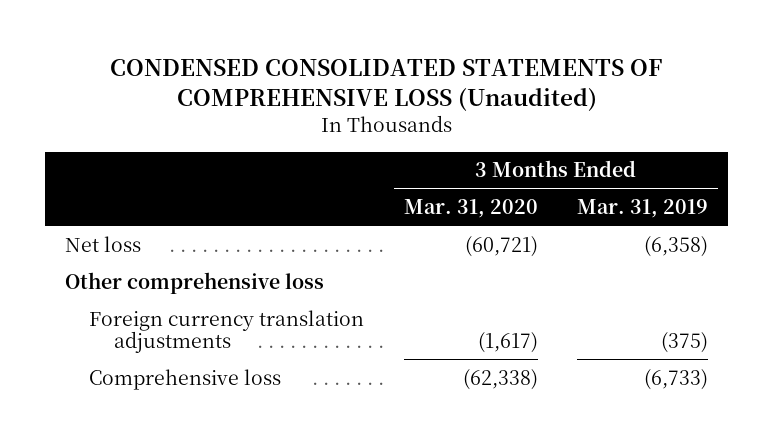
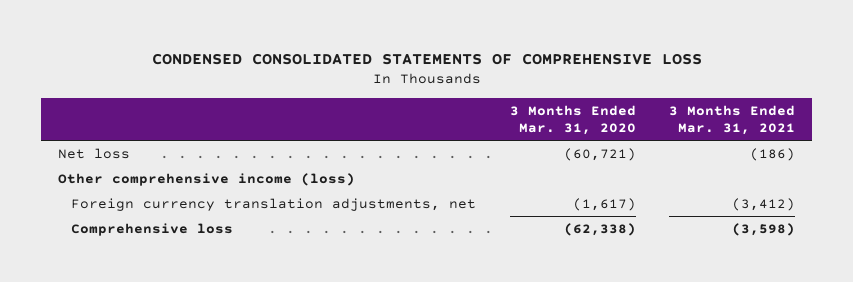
[109,58,663,111] CONDENSED CONSOLIDATED STATEMENTS OF COMPREHENSIVE LOSS (Unaudited) -> [151,52,702,65] CONDENSED CONSOLIDATED STATEMENTS OF COMPREHENSIVE LOSS
[577,199,709,219] Mar. 31, 2019 -> none
none -> [669,105,796,136] 3 Months Ended Mar. 31, 2021
[65,271,325,294] Other comprehensive loss -> [57,173,355,187] Other comprehensive income (loss)
[89,309,365,353] Foreign currency translation adjustments -> [71,198,477,212] Foreign currency translation adjustments, net

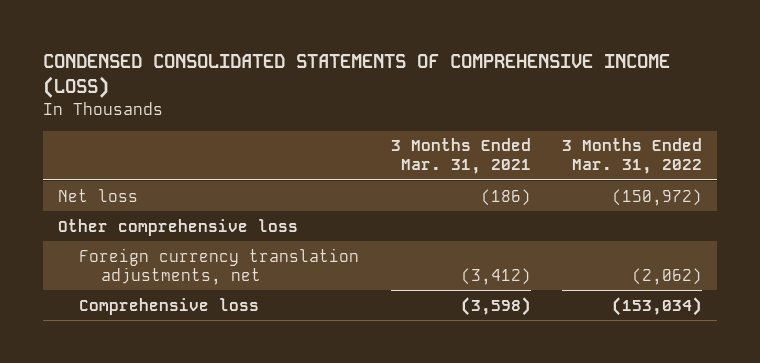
[151,52,702,65] CONDENSED CONSOLIDATED STATEMENTS OF COMPREHENSIVE LOSS -> [42,53,670,98] CONDENSED CONSOLIDATED STATEMENTS OF COMPREHENSIVE INCOME (LOSS)
[509,105,636,136] 3 Months Ended Mar. 31, 2020 -> none
none -> [561,138,702,175] 3 Months Ended Mar. 31, 2022
[57,173,355,187] Other comprehensive income (loss) -> [58,218,299,236] Other comprehensive loss

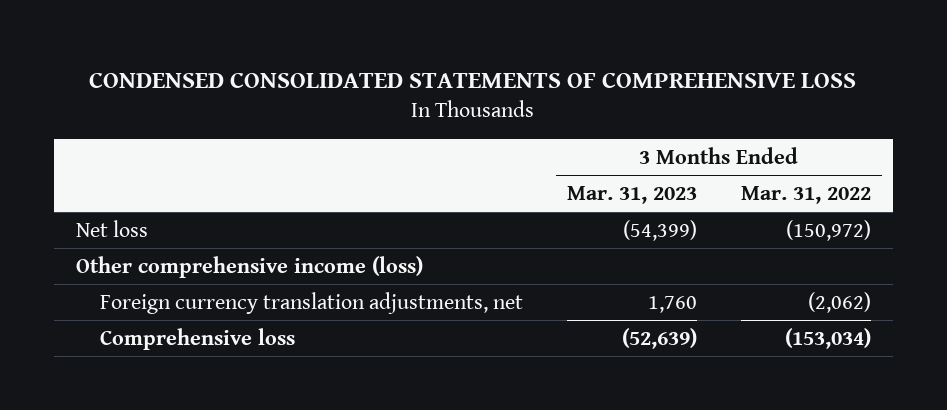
[42,53,670,98] CONDENSED CONSOLIDATED STATEMENTS OF COMPREHENSIVE INCOME (LOSS) -> [89,71,857,88] CONDENSED CONSOLIDATED STATEMENTS OF COMPREHENSIVE LOSS
[390,138,531,175] 3 Months Ended Mar. 31, 2021 -> none
none -> [567,185,698,204] Mar. 31, 2023
[58,218,299,236] Other comprehensive loss -> [75,255,423,278] Other comprehensive income (loss)

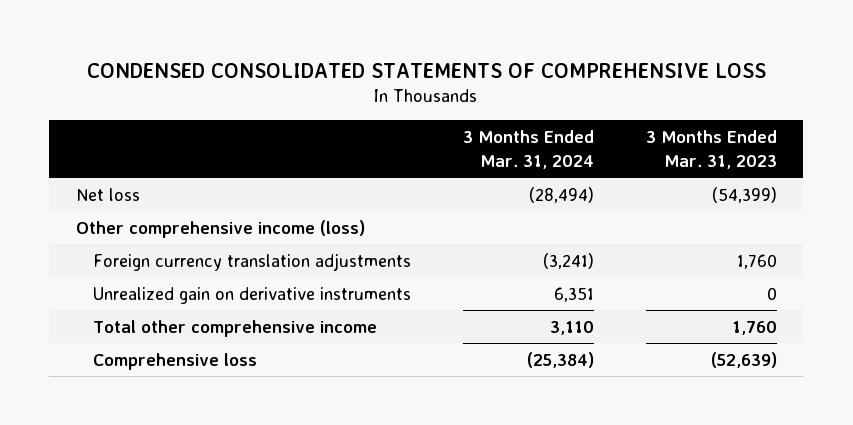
[741,185,872,204] Mar. 31, 2022 -> none
none -> [462,130,594,169] 3 Months Ended Mar. 31, 2024
[100,291,524,314] Foreign currency translation adjustments, net -> [92,252,411,271] Foreign currency translation adjustments
none -> [92,286,411,304] Unrealized gain on derivative instruments
none -> [92,319,377,337] Total other comprehensive income

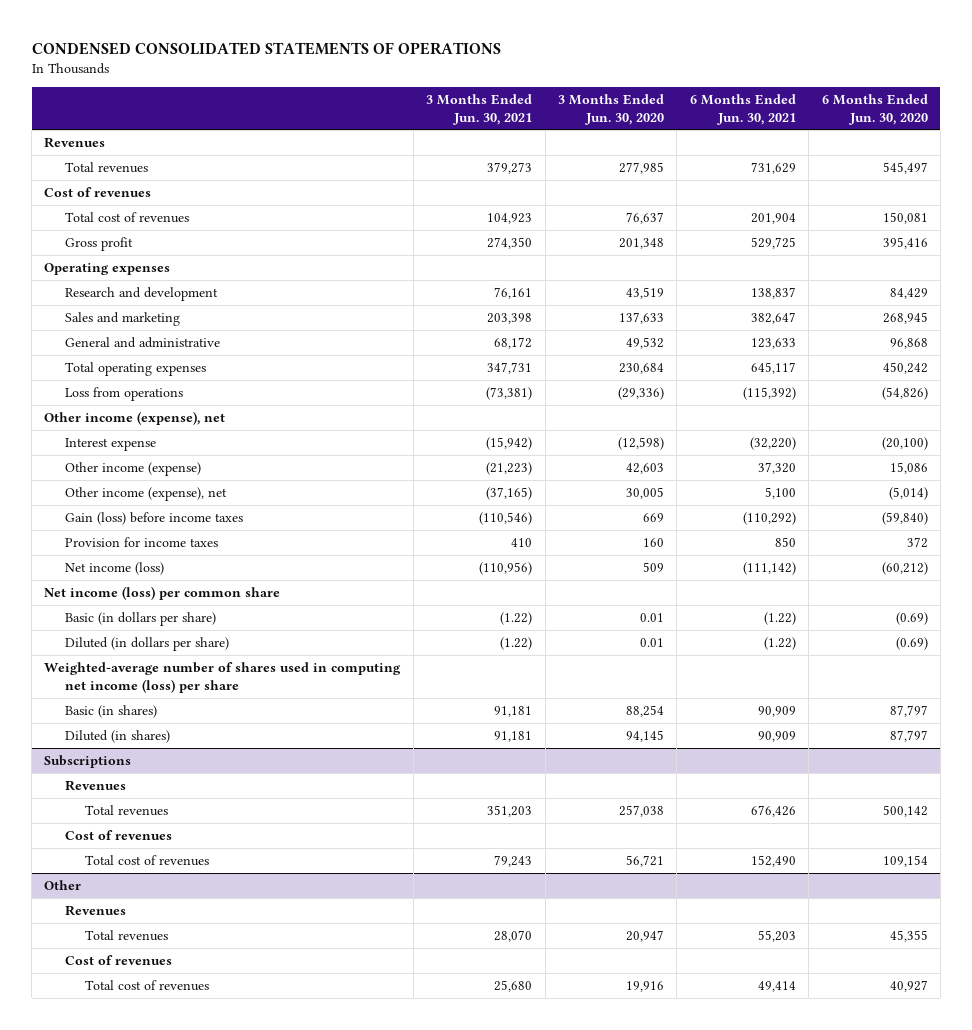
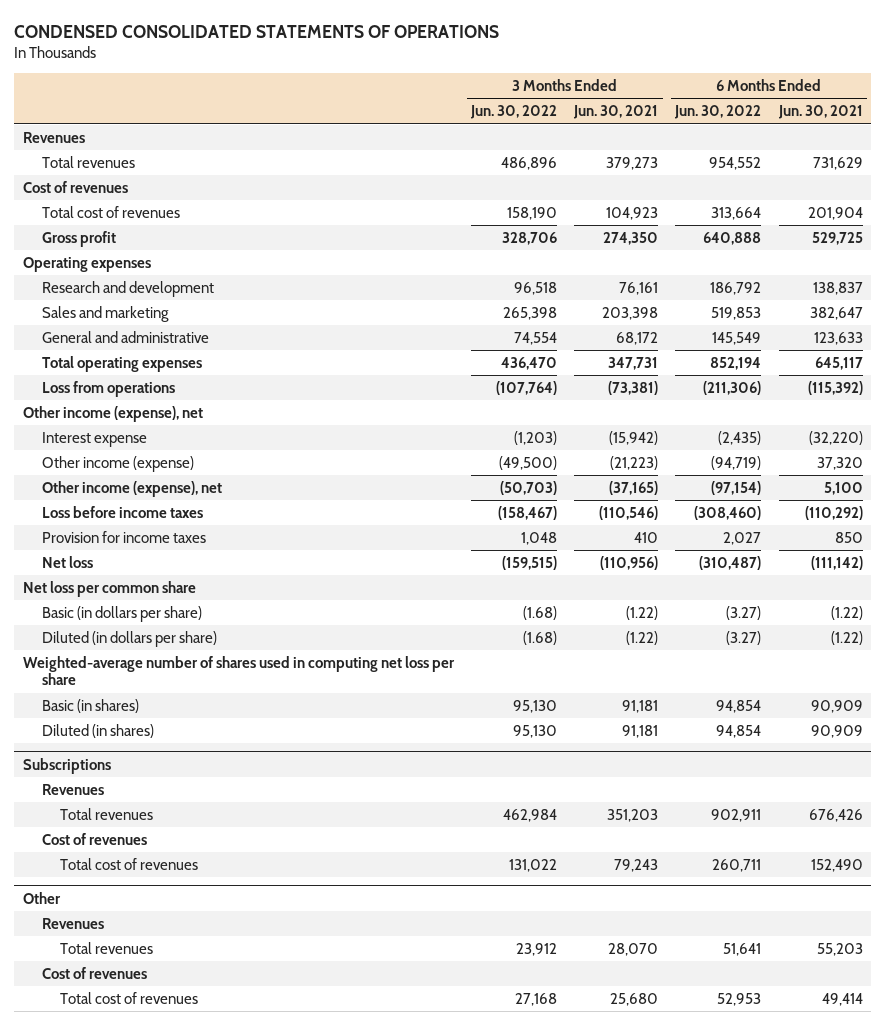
[558,93,665,125] 3 Months Ended Jun. 30, 2020 -> none
[821,93,928,125] 6 Months Ended Jun. 30, 2020 -> none
none -> [470,105,558,120] Jun. 30, 2022
none -> [674,105,762,120] Jun. 30, 2022
[64,511,243,525] Gain (loss) before income taxes -> [41,505,203,518] Loss before income taxes
[64,561,164,575] Net income (loss) -> [41,555,93,568] Net loss
[44,585,281,600] Net income (loss) per common share -> [23,580,197,597] Net loss per common share
[44,661,402,693] Weighted-average number of shares used in computing net income (loss) per share -> [23,655,456,686] Weighted-average number of shares used in computing net loss per share

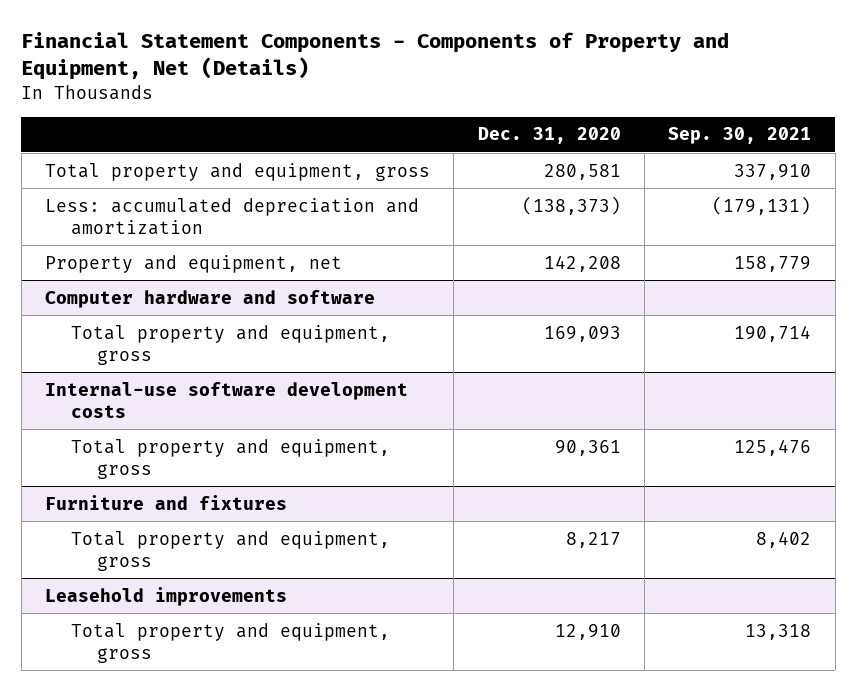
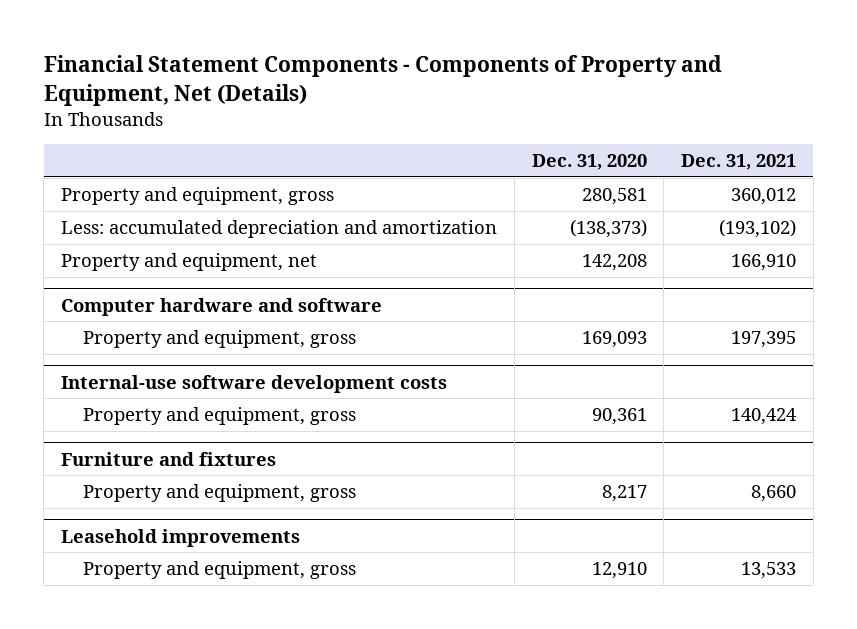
[668,127,812,145] Sep. 30, 2021 -> none
none -> [680,153,796,170] Dec. 31, 2021
[44,162,430,181] Total property and equipment, gross -> [61,186,335,205] Property and equipment, gross
[70,324,390,365] Total property and equipment, gross -> [82,329,356,348] Property and equipment, gross
[70,438,390,479] Total property and equipment, gross -> [82,406,356,425] Property and equipment, gross
[70,530,390,571] Total property and equipment, gross -> [82,483,356,502] Property and equipment, gross
[70,622,390,663] Total property and equipment, gross -> [82,560,356,579] Property and equipment, gross

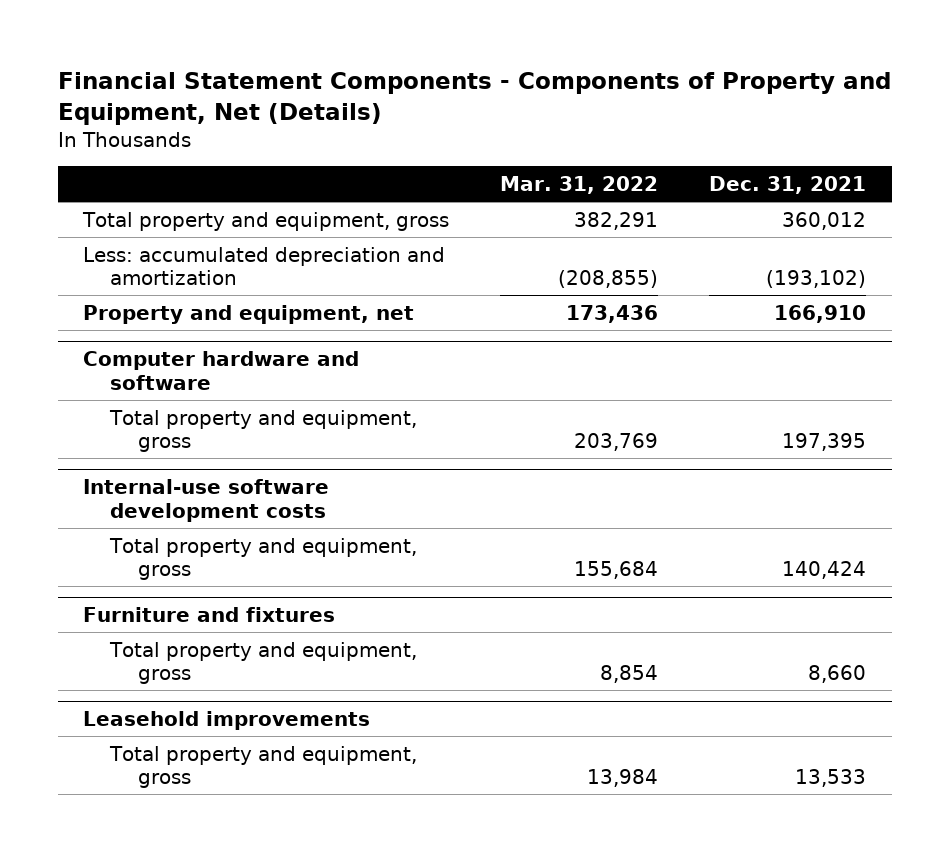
[531,153,647,170] Dec. 31, 2020 -> none
none -> [500,176,659,195] Mar. 31, 2022
[61,186,335,205] Property and equipment, gross -> [82,211,450,231] Total property and equipment, gross
[82,329,356,348] Property and equipment, gross -> [109,409,418,453] Total property and equipment, gross
[82,406,356,425] Property and equipment, gross -> [109,537,418,581] Total property and equipment, gross
[82,483,356,502] Property and equipment, gross -> [109,641,418,685] Total property and equipment, gross
[82,560,356,579] Property and equipment, gross -> [109,745,418,789] Total property and equipment, gross

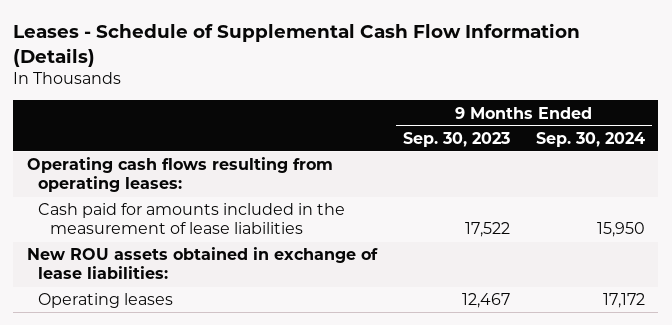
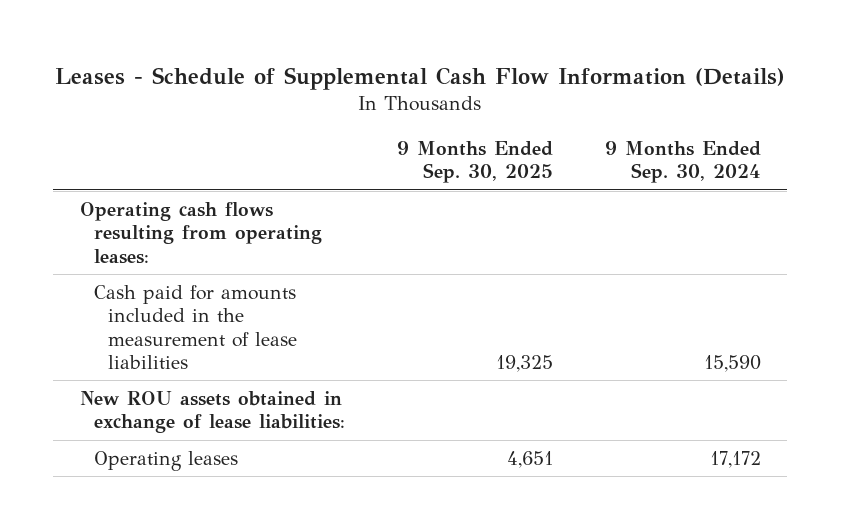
[402,131,510,147] Sep. 30, 2023 -> none
none -> [396,140,553,184] 9 Months Ended Sep. 30, 2025
[597,222,646,238] 15,950 -> [704,354,762,372] 15,590

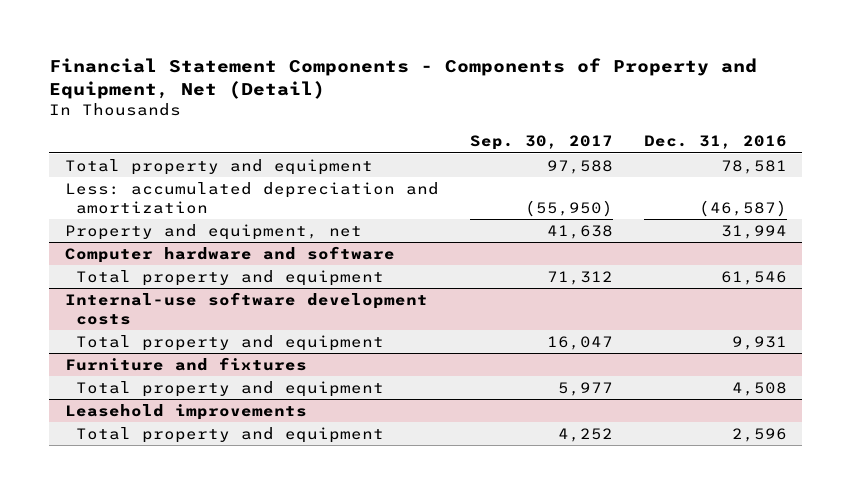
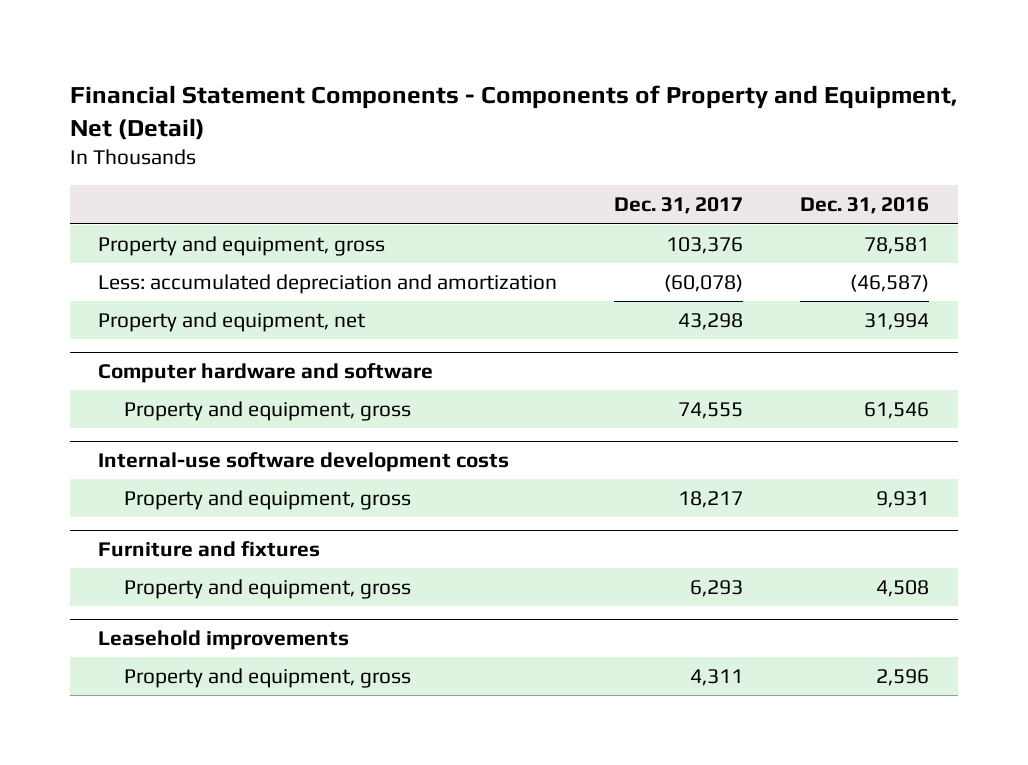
[469,135,613,151] Sep. 30, 2017 -> none
none -> [614,197,744,215] Dec. 31, 2017
[64,158,373,175] Total property and equipment -> [98,236,386,257] Property and equipment, gross
[76,269,385,286] Total property and equipment -> [124,401,412,422] Property and equipment, gross
[76,334,385,351] Total property and equipment -> [124,490,412,511] Property and equipment, gross
[76,380,385,397] Total property and equipment -> [124,579,412,600] Property and equipment, gross
[76,426,385,443] Total property and equipment -> [124,668,412,689] Property and equipment, gross

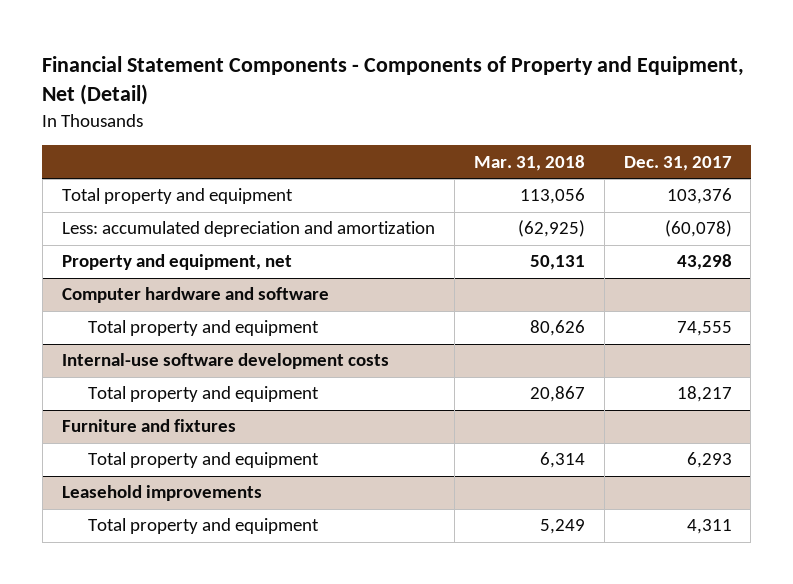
[800,197,930,215] Dec. 31, 2016 -> none
none -> [473,154,585,171] Mar. 31, 2018
[98,236,386,257] Property and equipment, gross -> [61,188,293,205] Total property and equipment
[124,401,412,422] Property and equipment, gross -> [88,320,320,337] Total property and equipment
[124,490,412,511] Property and equipment, gross -> [88,386,320,403] Total property and equipment
[124,579,412,600] Property and equipment, gross -> [88,452,320,469] Total property and equipment
[124,668,412,689] Property and equipment, gross -> [88,518,320,535] Total property and equipment

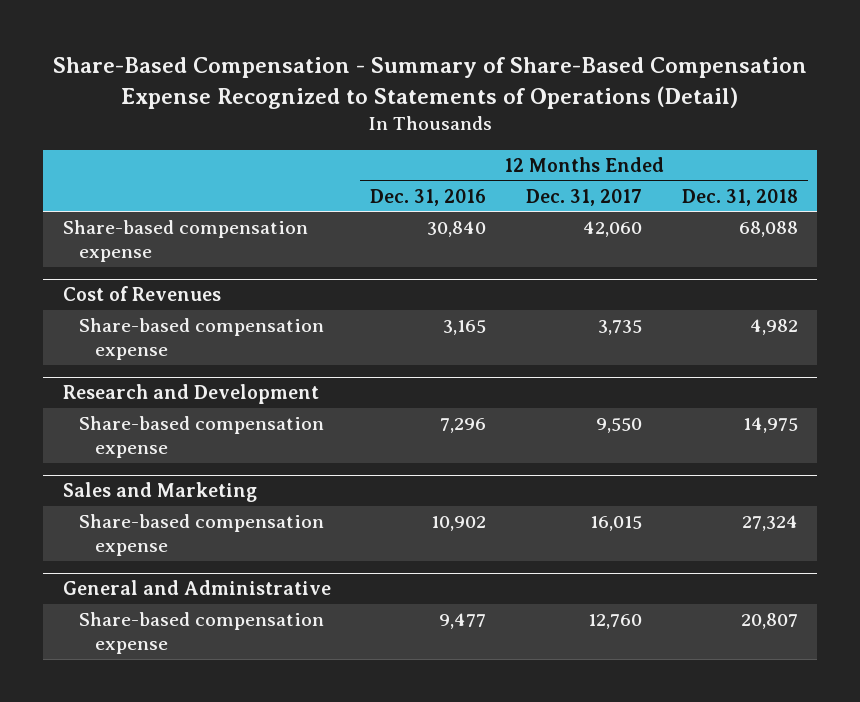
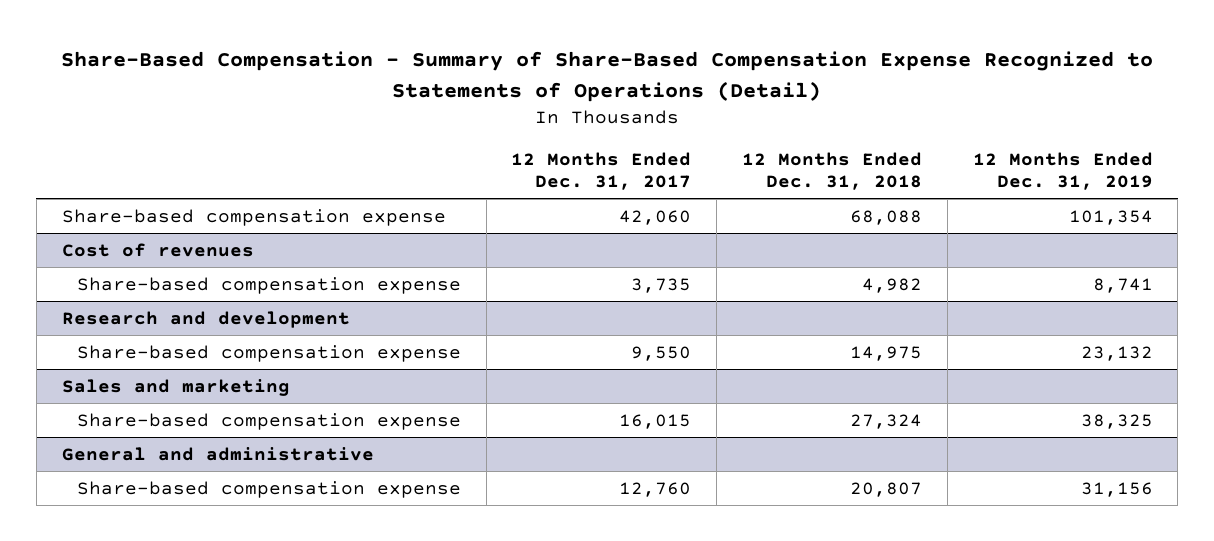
[370,188,487,206] Dec. 31, 2016 -> none
none -> [972,151,1153,191] 12 Months Ended Dec. 31, 2019
[62,286,221,302] Cost of Revenues -> [61,242,254,257] Cost of revenues
[62,384,319,405] Research and Development -> [61,310,350,328] Research and development
[62,482,257,503] Sales and Marketing -> [61,378,290,396] Sales and marketing
[62,580,331,596] General and Administrative -> [61,446,374,461] General and administrative

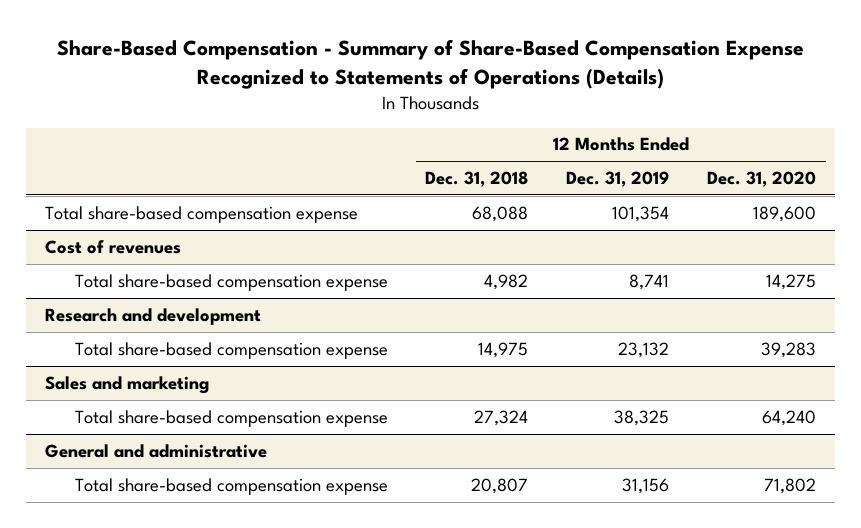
[61,51,1154,102] Share-Based Compensation - Summary of Share-Based Compensation Expense Recognized to Statements of Operations (Detail) -> [56,39,804,89] Share-Based Compensation - Summary of Share-Based Compensation Expense Recognized to Statements of Operations (Details)
[511,151,692,191] 12 Months Ended Dec. 31, 2017 -> none
none -> [707,171,817,188] Dec. 31, 2020
[61,208,446,226] Share-based compensation expense -> [45,205,359,223] Total share-based compensation expense
[76,276,461,294] Share-based compensation expense -> [74,273,388,291] Total share-based compensation expense
[76,344,461,362] Share-based compensation expense -> [74,341,388,359] Total share-based compensation expense
[76,412,461,430] Share-based compensation expense -> [74,409,388,427] Total share-based compensation expense
[76,480,461,498] Share-based compensation expense -> [74,477,388,495] Total share-based compensation expense

